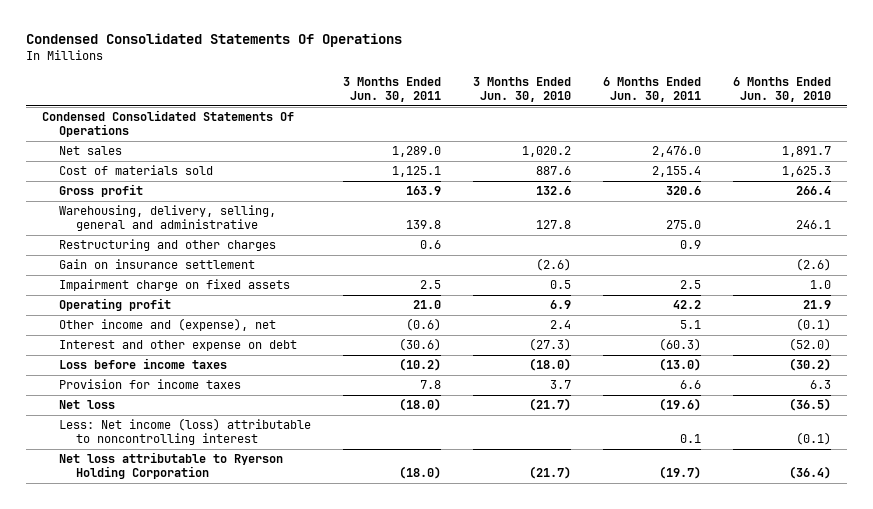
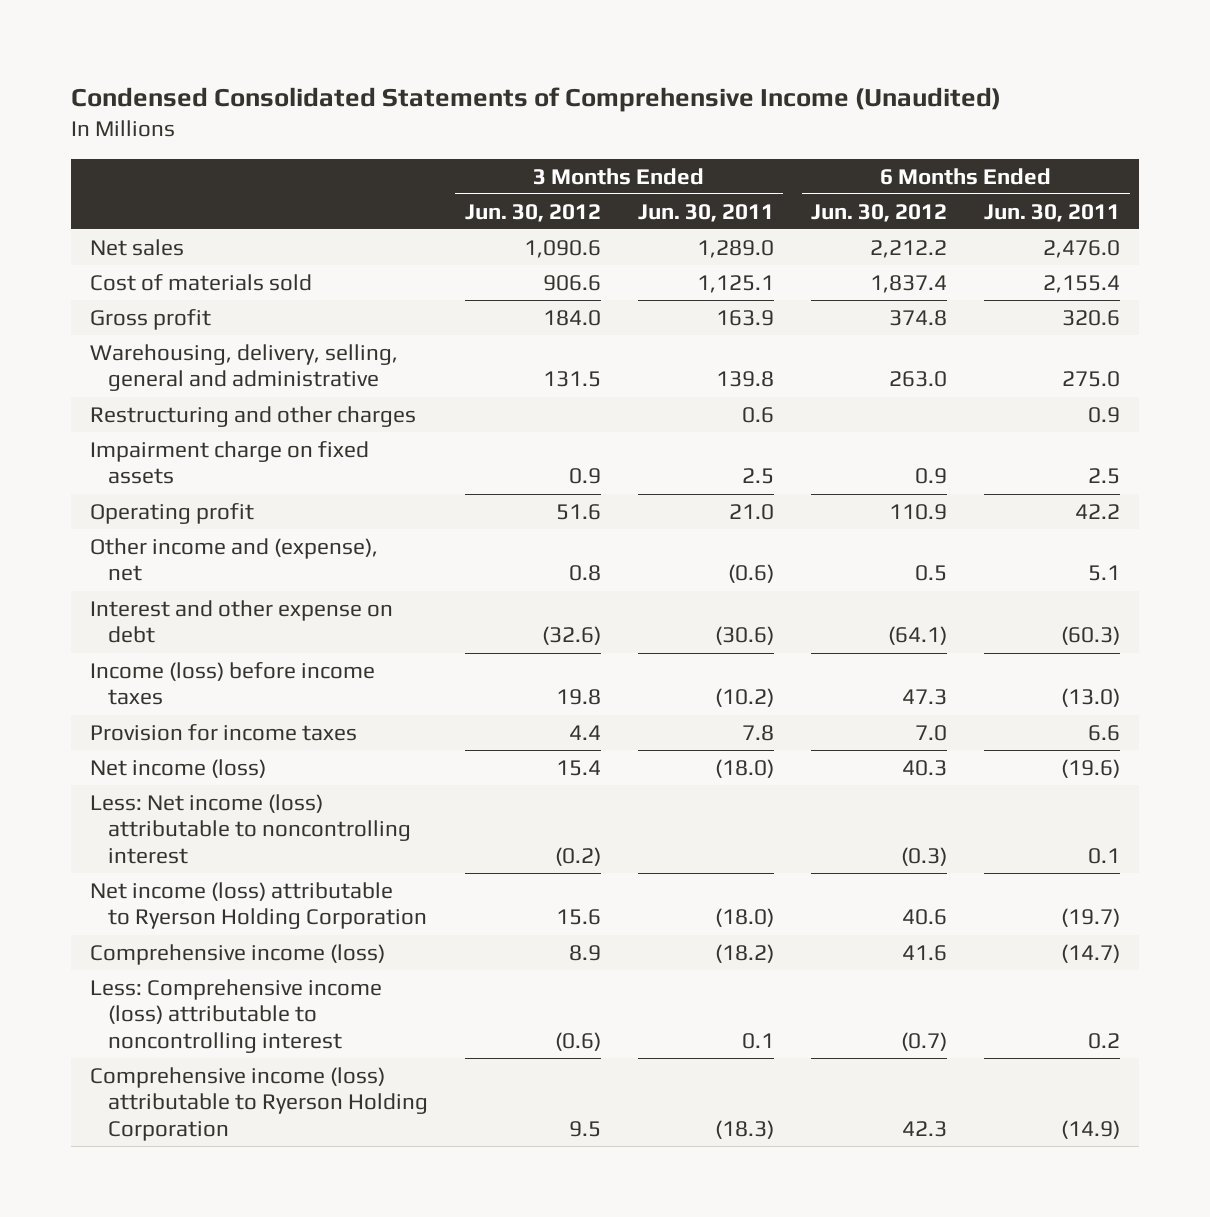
[26,33,403,48] Condensed Consolidated Statements Of Operations -> [70,86,1001,112] Condensed Consolidated Statements of Comprehensive Income (Unaudited)
[473,77,572,103] 3 Months Ended Jun. 30, 2010 -> none
[733,77,832,103] 6 Months Ended Jun. 30, 2010 -> none
none -> [464,203,601,222] Jun. 30, 2012
none -> [811,203,948,222] Jun. 30, 2012
[42,110,295,138] Condensed Consolidated Statements Of Operations -> none
[59,259,256,270] Gain on insurance settlement -> none
[59,358,228,370] Loss before income taxes -> [89,661,375,706] Income (loss) before income taxes
[59,400,116,410] Net loss -> [89,758,266,778] Net income (loss)
[59,452,284,480] Net loss attributable to Ryerson Holding Corporation -> [89,881,427,930] Net income (loss) attributable to Ryerson Holding Corporation
none -> [89,943,385,965] Comprehensive income (loss)
none -> [89,978,382,1054] Less: Comprehensive income (loss) attributable to noncontrolling interest
none -> [89,1066,428,1142] Comprehensive income (loss) attributable to Ryerson Holding Corporation

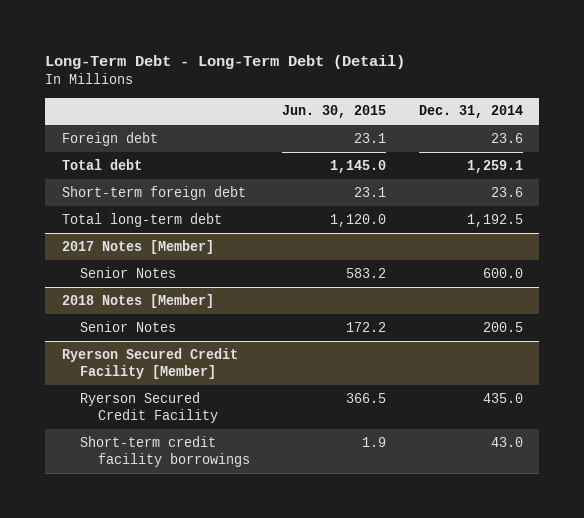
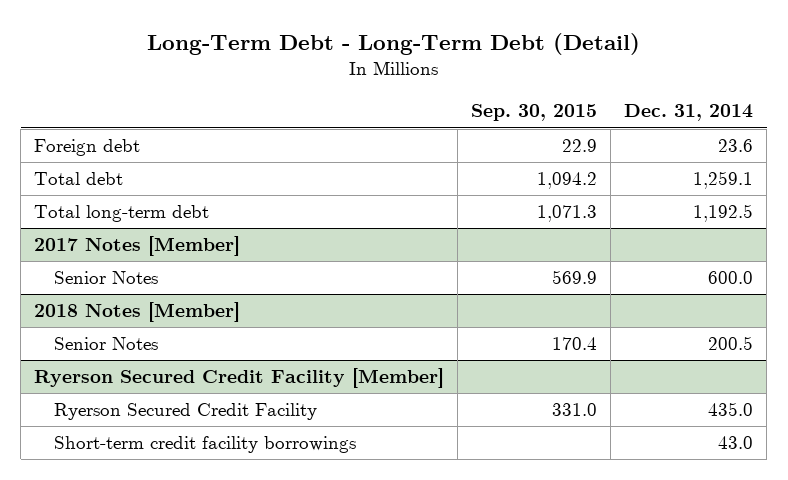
[282,105,387,119] Jun. 30, 2015 -> none
none -> [471,104,598,122] Sep. 30, 2015
[61,185,246,200] Short-term foreign debt -> none

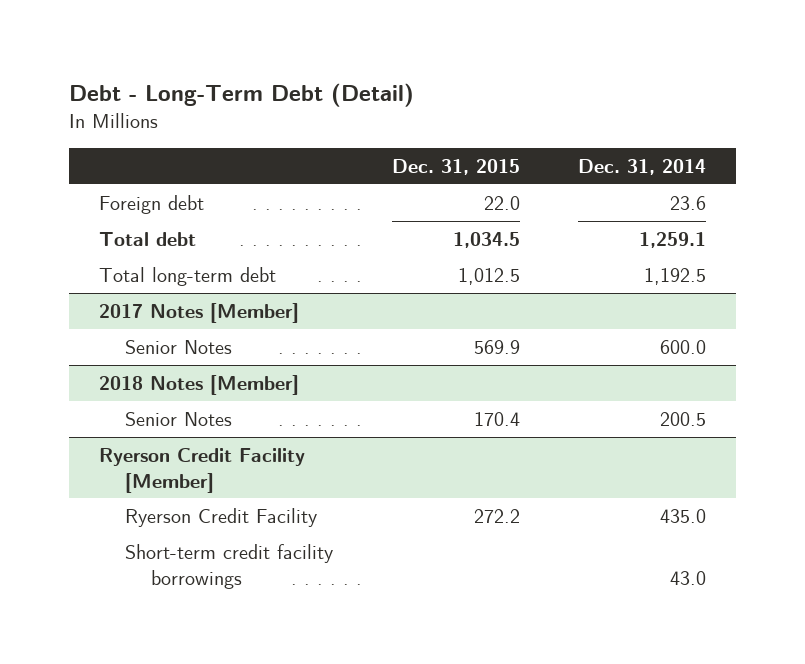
[146,32,640,55] Long-Term Debt - Long-Term Debt (Detail) -> [69,82,415,107] Debt - Long-Term Debt (Detail)
[471,104,598,122] Sep. 30, 2015 -> none
none -> [391,158,520,175] Dec. 31, 2015
[34,368,445,389] Ryerson Secured Credit Facility [Member] -> [98,447,305,493] Ryerson Credit Facility [Member]
[54,403,318,421] Ryerson Secured Credit Facility -> [124,507,317,527] Ryerson Credit Facility

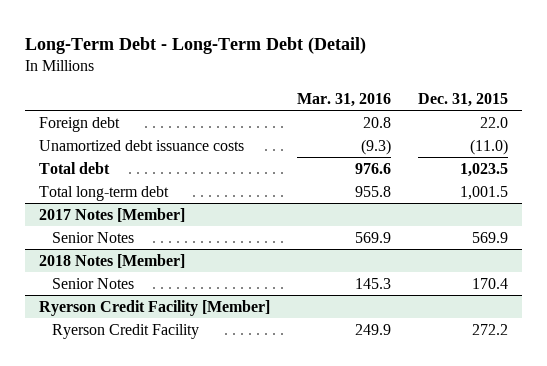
[69,82,415,107] Debt - Long-Term Debt (Detail) -> [25,37,367,55] Long-Term Debt - Long-Term Debt (Detail)
[578,158,707,175] Dec. 31, 2014 -> none
none -> [297,92,392,107] Mar. 31, 2016
none -> [39,139,245,151] Unamortized debt issuance costs
[452,231,520,248] 1,034.5 -> [460,162,509,177] 1,023.5
[457,267,520,285] 1,012.5 -> [460,185,509,200] 1,001.5
[124,543,333,589] Short-term credit facility borrowings -> none

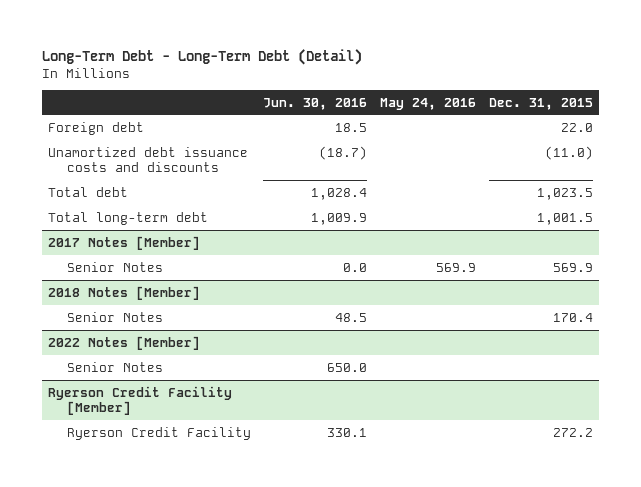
[297,92,392,107] Mar. 31, 2016 -> none
none -> [263,97,368,110] Jun. 30, 2016
none -> [379,97,476,110] May 24, 2016
[39,139,245,151] Unamortized debt issuance costs -> [48,146,249,173] Unamortized debt issuance costs and discounts
none -> [48,335,201,350] 2022 Notes [Member]
none -> [66,361,163,372] Senior Notes

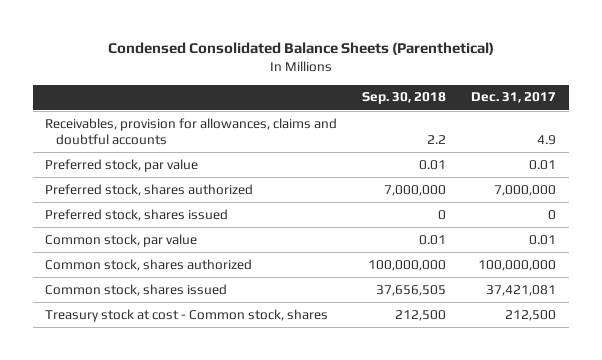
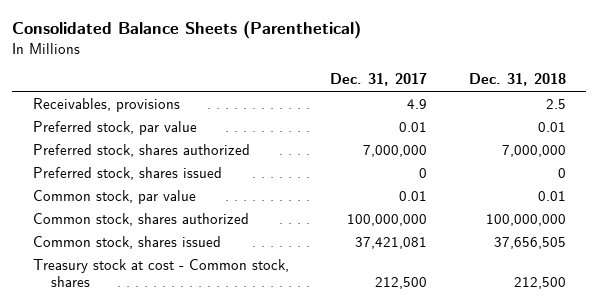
[107,42,494,56] Condensed Consolidated Balance Sheets (Parenthetical) -> [12,21,362,40] Consolidated Balance Sheets (Parenthetical)
[362,92,447,105] Sep. 30, 2018 -> none
none -> [468,73,566,87] Dec. 31, 2018
[45,117,338,146] Receivables, provision for allowances, claims and doubtful accounts -> [32,97,180,112] Receivables, provisions

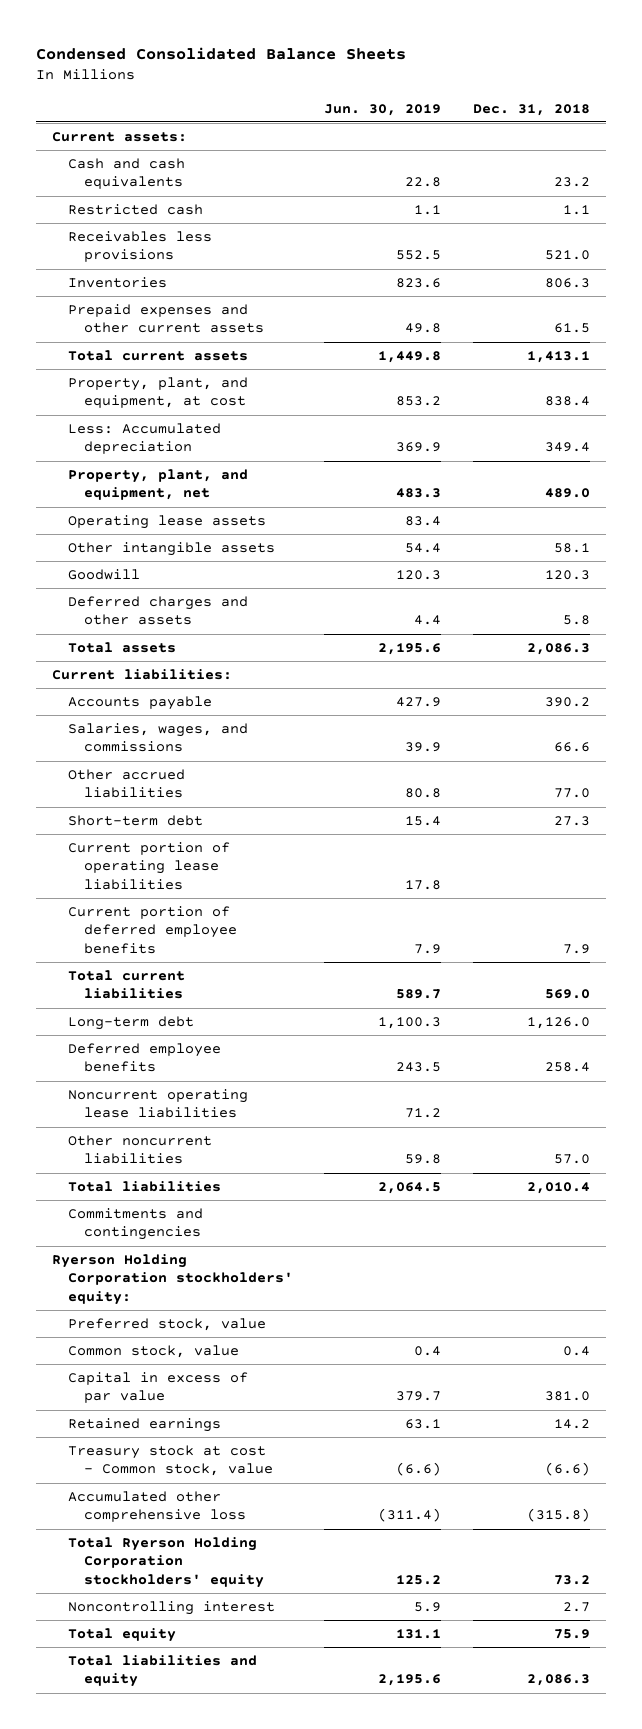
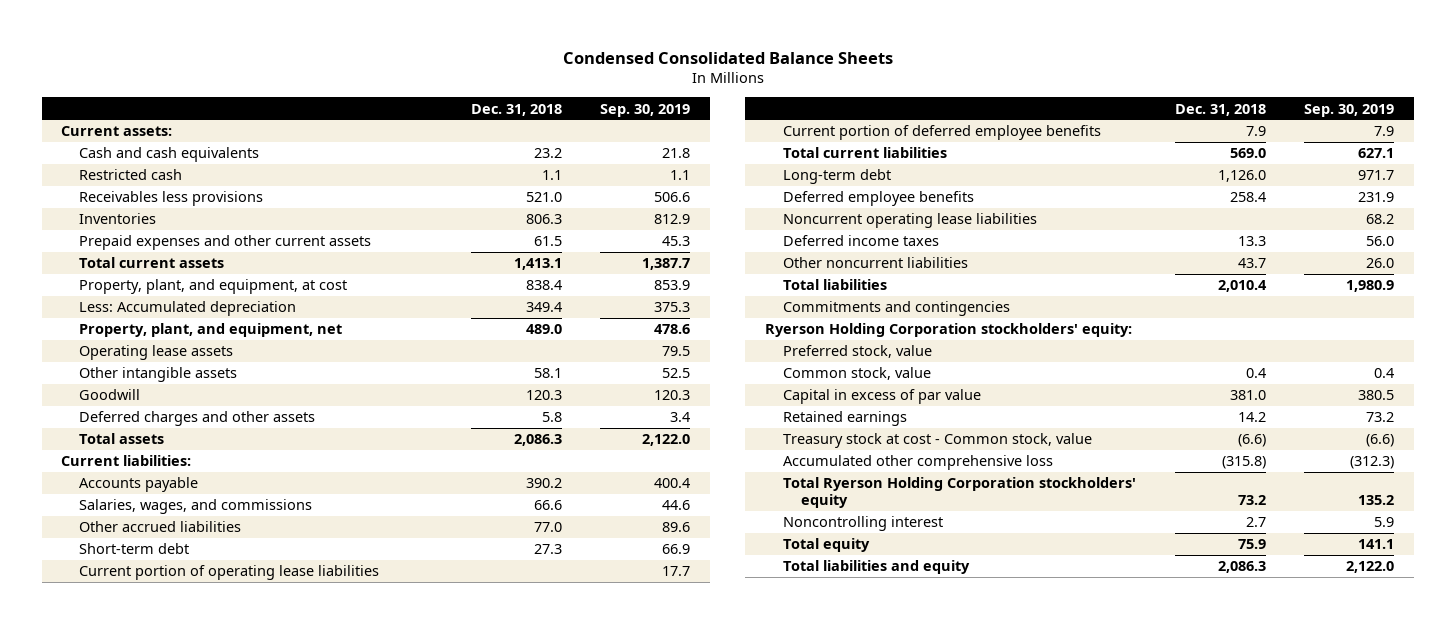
[324,103,442,116] Jun. 30, 2019 -> none
none -> [600,103,691,117] Sep. 30, 2019
none -> [782,235,939,247] Deferred income taxes
[554,1154,591,1165] 57.0 -> [1237,258,1266,269] 43.7

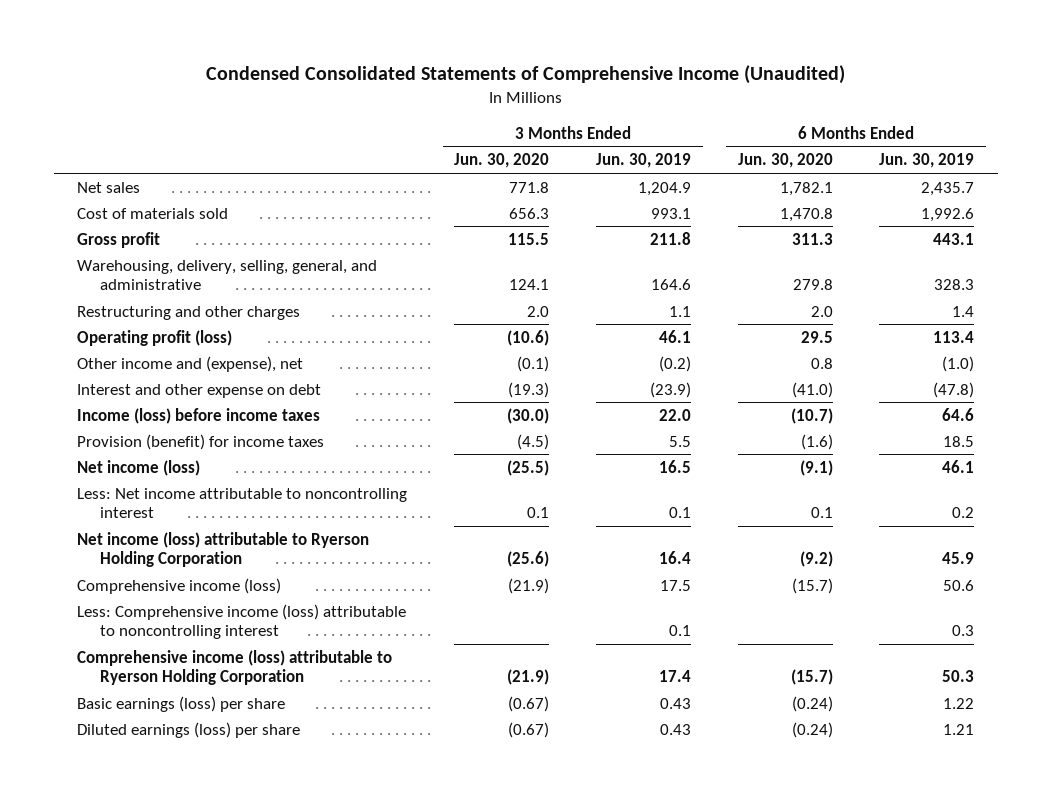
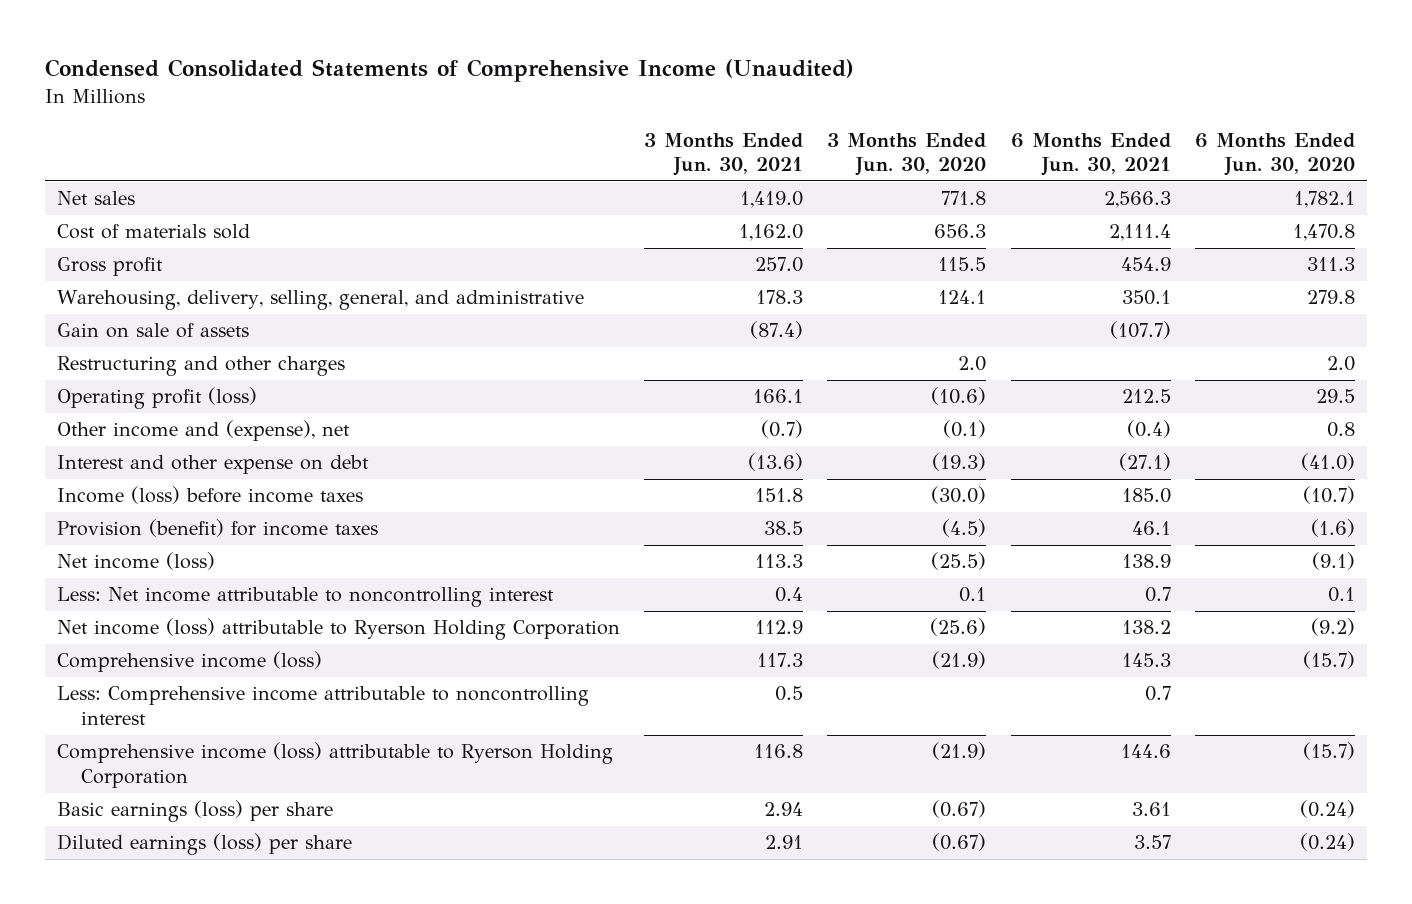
[595,153,691,169] Jun. 30, 2019 -> none
[879,153,975,169] Jun. 30, 2019 -> none
none -> [644,132,804,177] 3 Months Ended Jun. 30, 2021
none -> [1010,132,1171,177] 6 Months Ended Jun. 30, 2021
none -> [56,323,249,339] Gain on sale of assets
[77,603,407,640] Less: Comprehensive income (loss) attributable to noncontrolling interest -> [56,686,589,726] Less: Comprehensive income attributable to noncontrolling interest

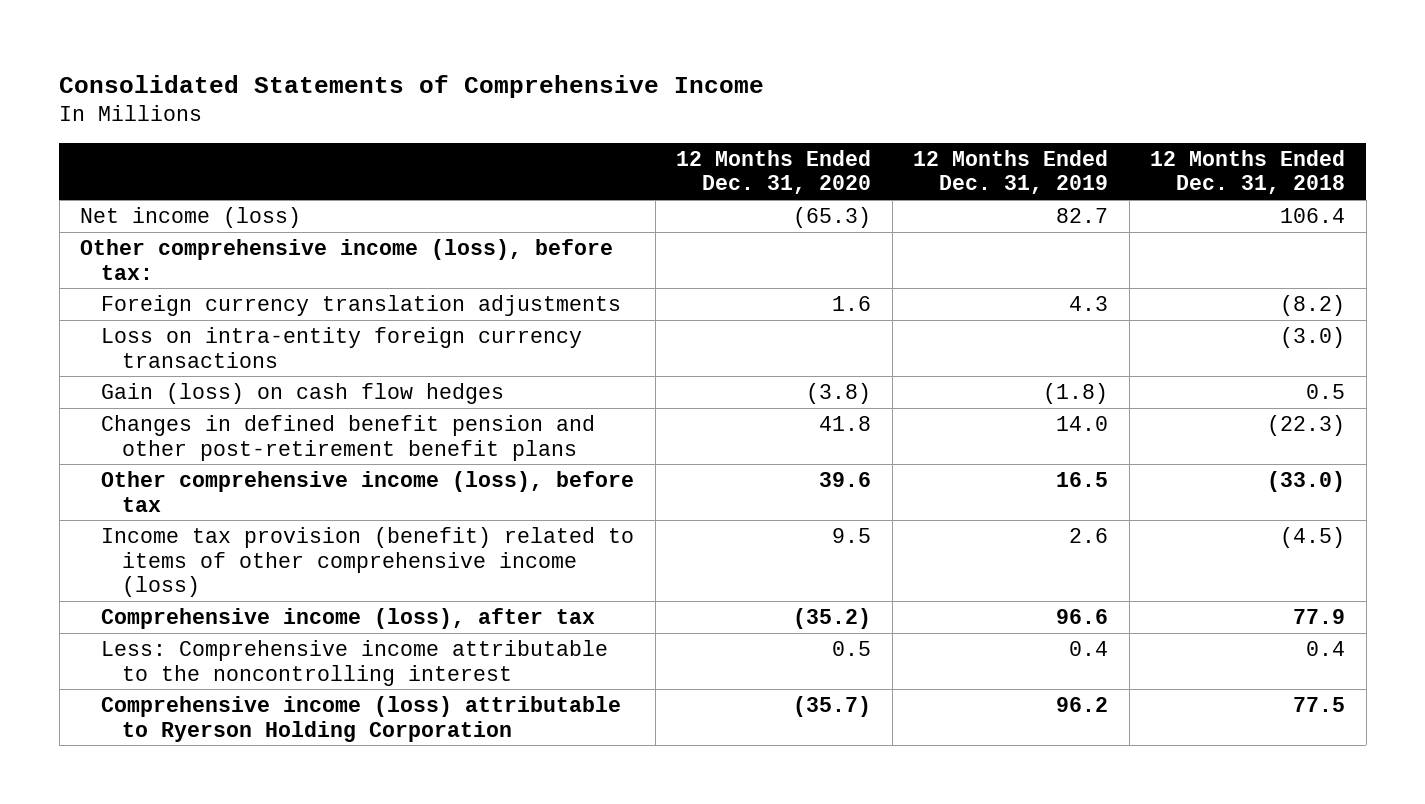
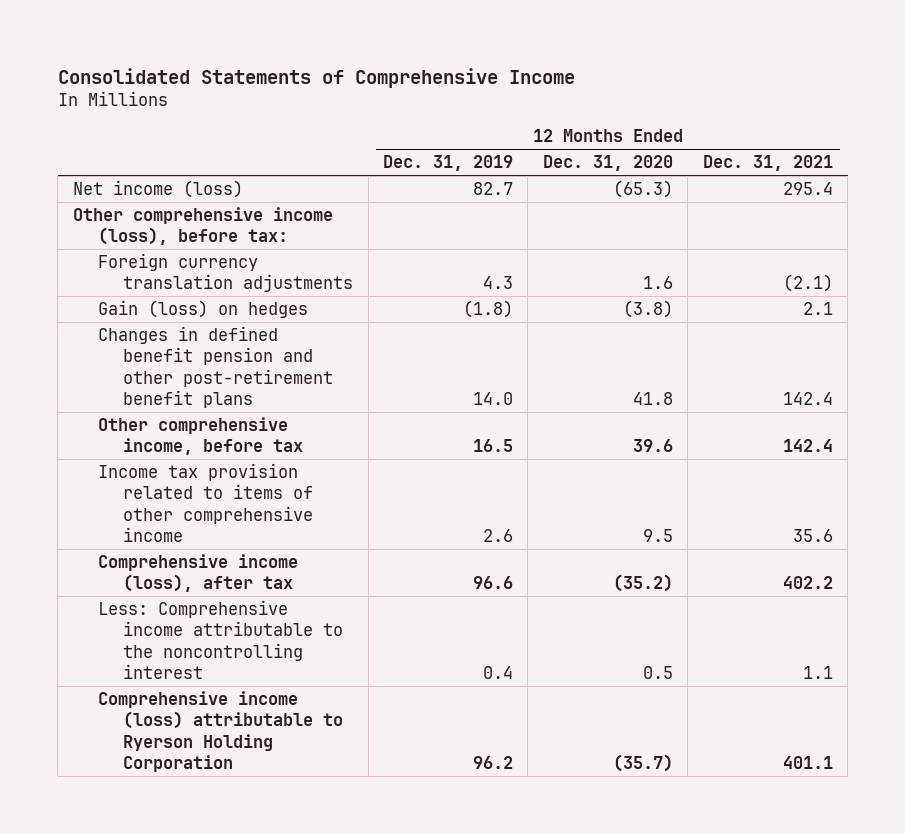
[1150,149,1346,195] 12 Months Ended Dec. 31, 2018 -> none
none -> [702,155,833,172] Dec. 31, 2021
[101,326,583,368] Loss on intra-entity foreign currency transactions -> none
[101,382,505,404] Gain (loss) on cash flow hedges -> [97,300,308,319] Gain (loss) on hedges
[101,470,635,512] Other comprehensive income (loss), before tax -> [97,417,304,456] Other comprehensive income, before tax
[101,526,635,598] Income tax provision (benefit) related to items of other comprehensive income (loss) -> [97,463,314,542] Income tax provision related to items of other comprehensive income

